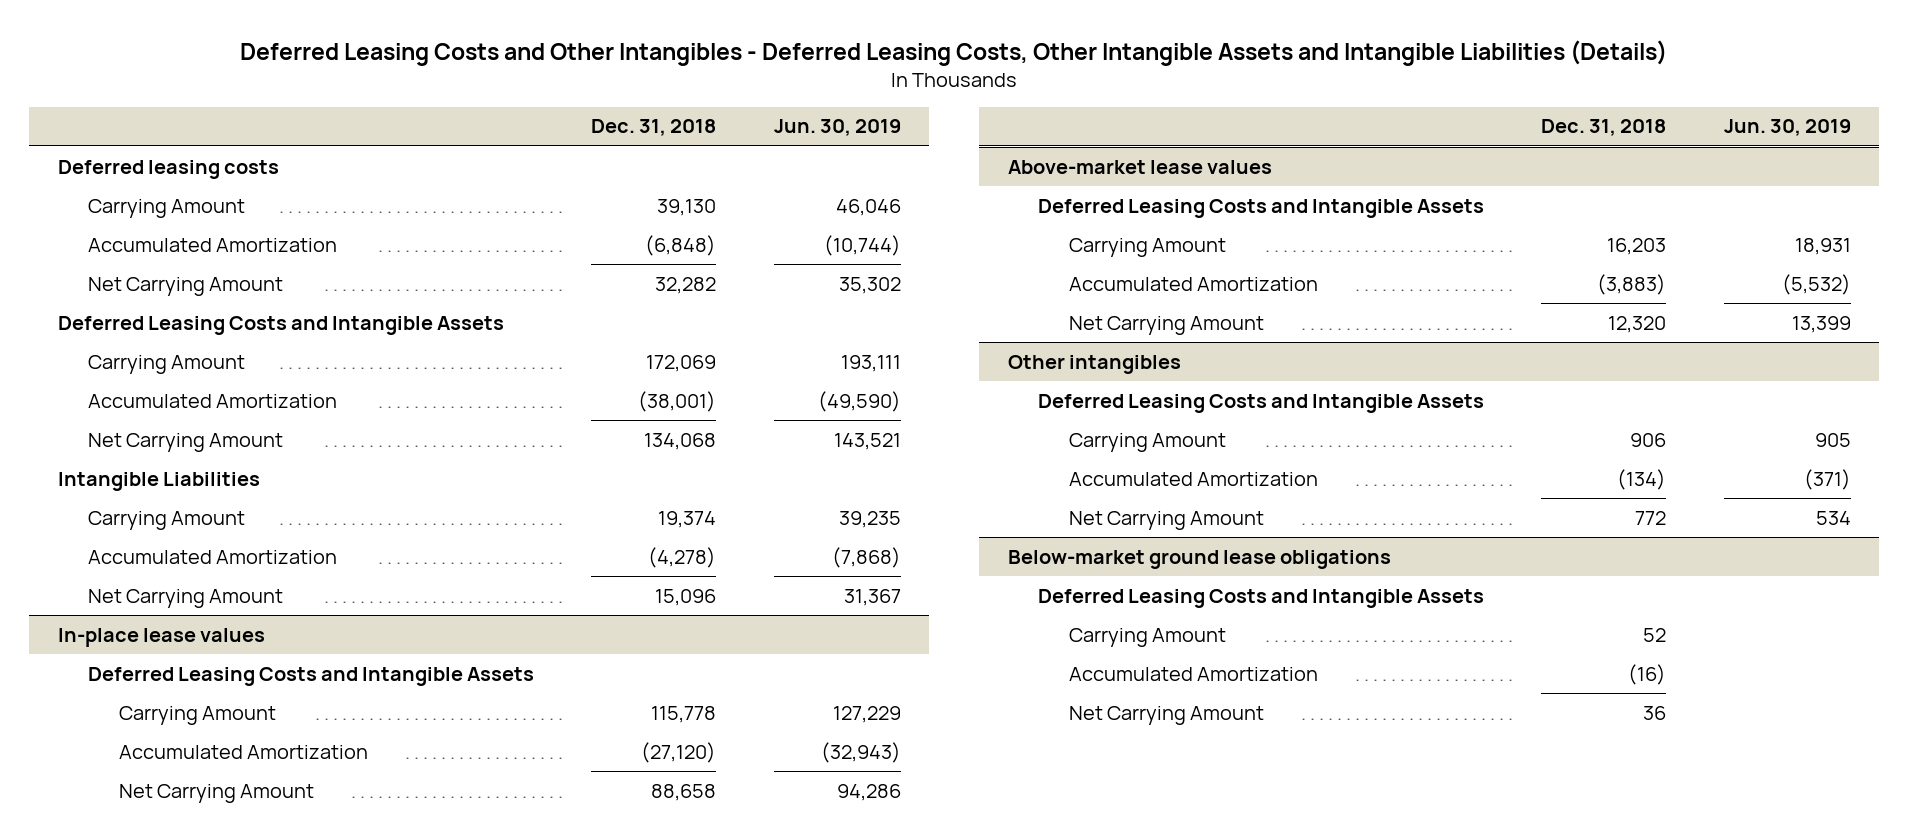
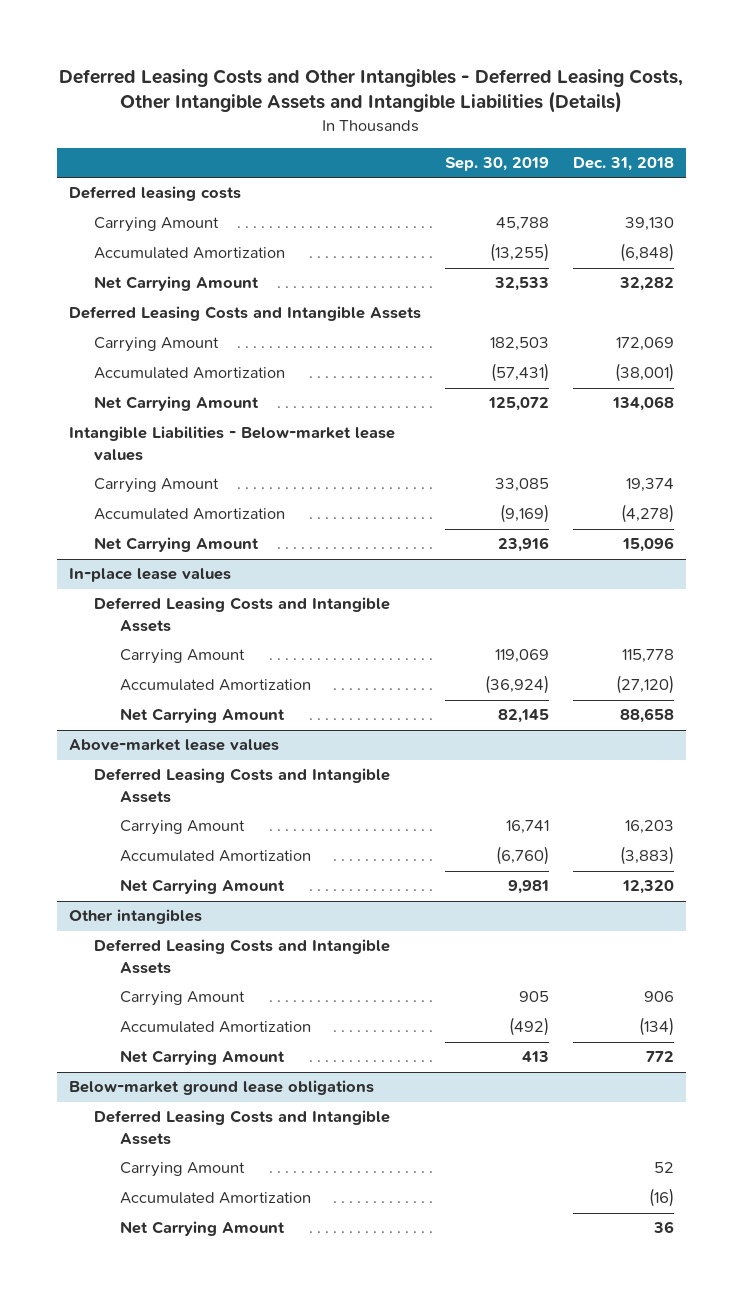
[773,119,901,137] Jun. 30, 2019 -> none
none -> [444,156,549,171] Sep. 30, 2019
[57,471,260,491] Intangible Liabilities -> [68,426,395,461] Intangible Liabilities - Below-market lease values

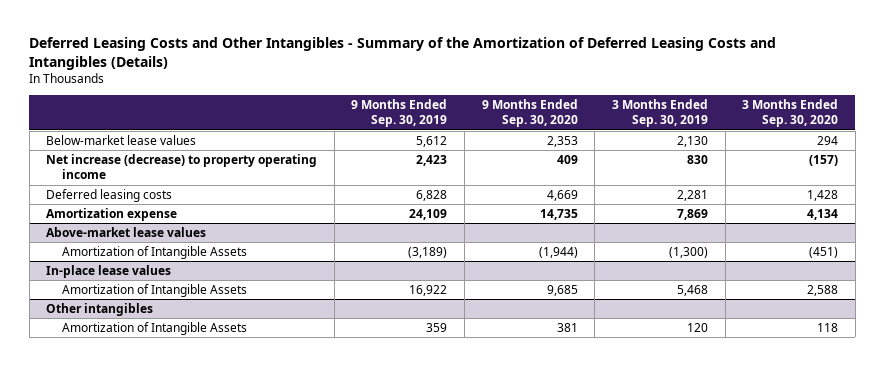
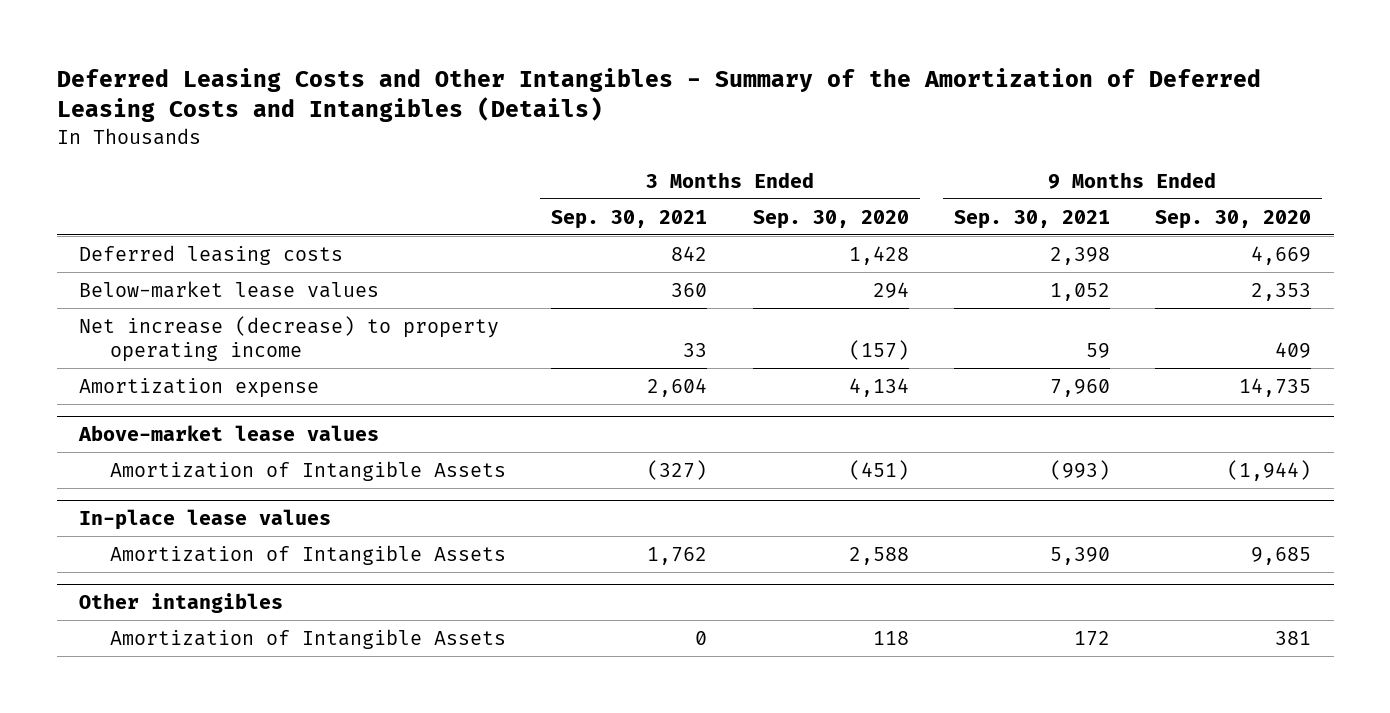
[351,99,448,128] 9 Months Ended Sep. 30, 2019 -> none
[611,99,708,128] 3 Months Ended Sep. 30, 2019 -> none
none -> [551,209,708,229] Sep. 30, 2021
none -> [953,209,1110,229] Sep. 30, 2021
[46,189,173,203] Deferred leasing costs -> [79,244,344,265] Deferred leasing costs

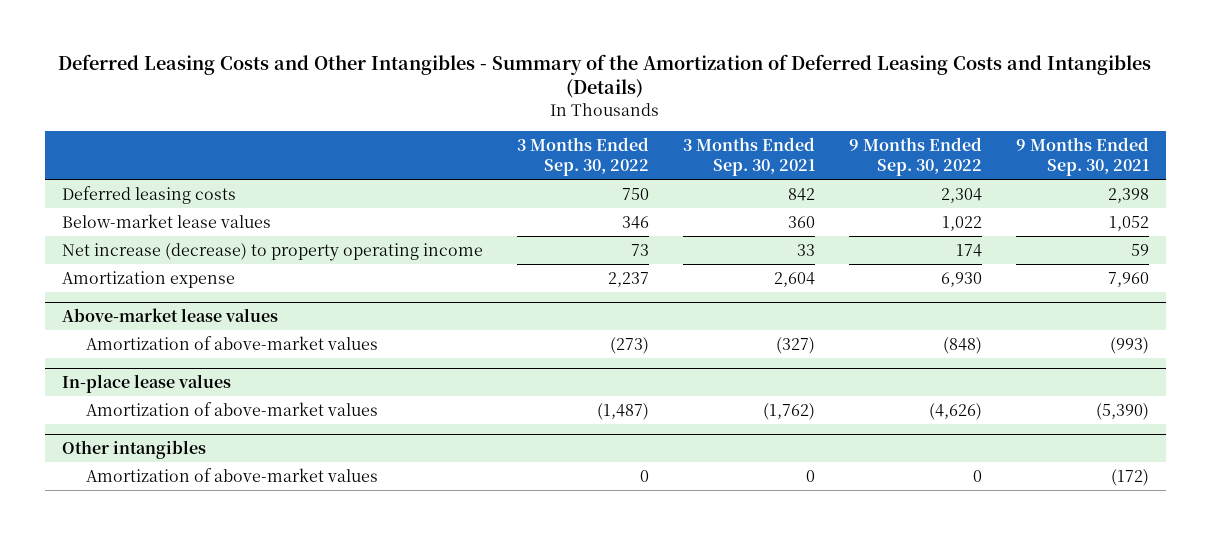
[752,209,909,229] Sep. 30, 2020 -> none
[1155,209,1312,229] Sep. 30, 2020 -> none
none -> [517,136,650,177] 3 Months Ended Sep. 30, 2022
none -> [848,136,982,177] 9 Months Ended Sep. 30, 2022
[110,460,507,481] Amortization of Intangible Assets -> [86,335,379,350] Amortization of above-market values
[110,544,507,565] Amortization of Intangible Assets -> [86,401,379,416] Amortization of above-market values
[647,546,708,565] 1,762 -> [762,402,815,420] (1,762)
[1049,546,1110,565] 5,390 -> [1095,402,1149,420] (5,390)
[110,628,507,649] Amortization of Intangible Assets -> [86,467,379,482] Amortization of above-market values
[1073,630,1110,646] 172 -> [1110,468,1149,486] (172)

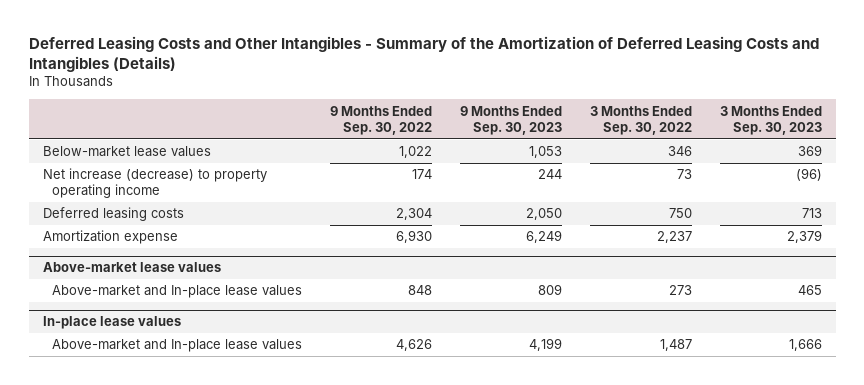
[682,136,815,177] 3 Months Ended Sep. 30, 2021 -> none
[1015,136,1149,177] 9 Months Ended Sep. 30, 2021 -> none
none -> [460,105,563,135] 9 Months Ended Sep. 30, 2023
none -> [719,105,822,135] 3 Months Ended Sep. 30, 2023
[62,185,237,204] Deferred leasing costs -> [42,207,184,222] Deferred leasing costs
[86,335,379,350] Amortization of above-market values -> [52,285,303,299] Above-market and In-place lease values
[610,336,650,354] (273) -> [668,285,692,296] 273
[942,336,982,354] (848) -> [408,285,433,296] 848
[62,439,207,459] Other intangibles -> none
[86,467,379,482] Amortization of above-market values -> none
[86,401,379,416] Amortization of above-market values -> [52,339,303,353] Above-market and In-place lease values
[597,402,650,420] (1,487) -> [659,339,692,352] 1,487
[928,402,982,420] (4,626) -> [396,339,433,352] 4,626

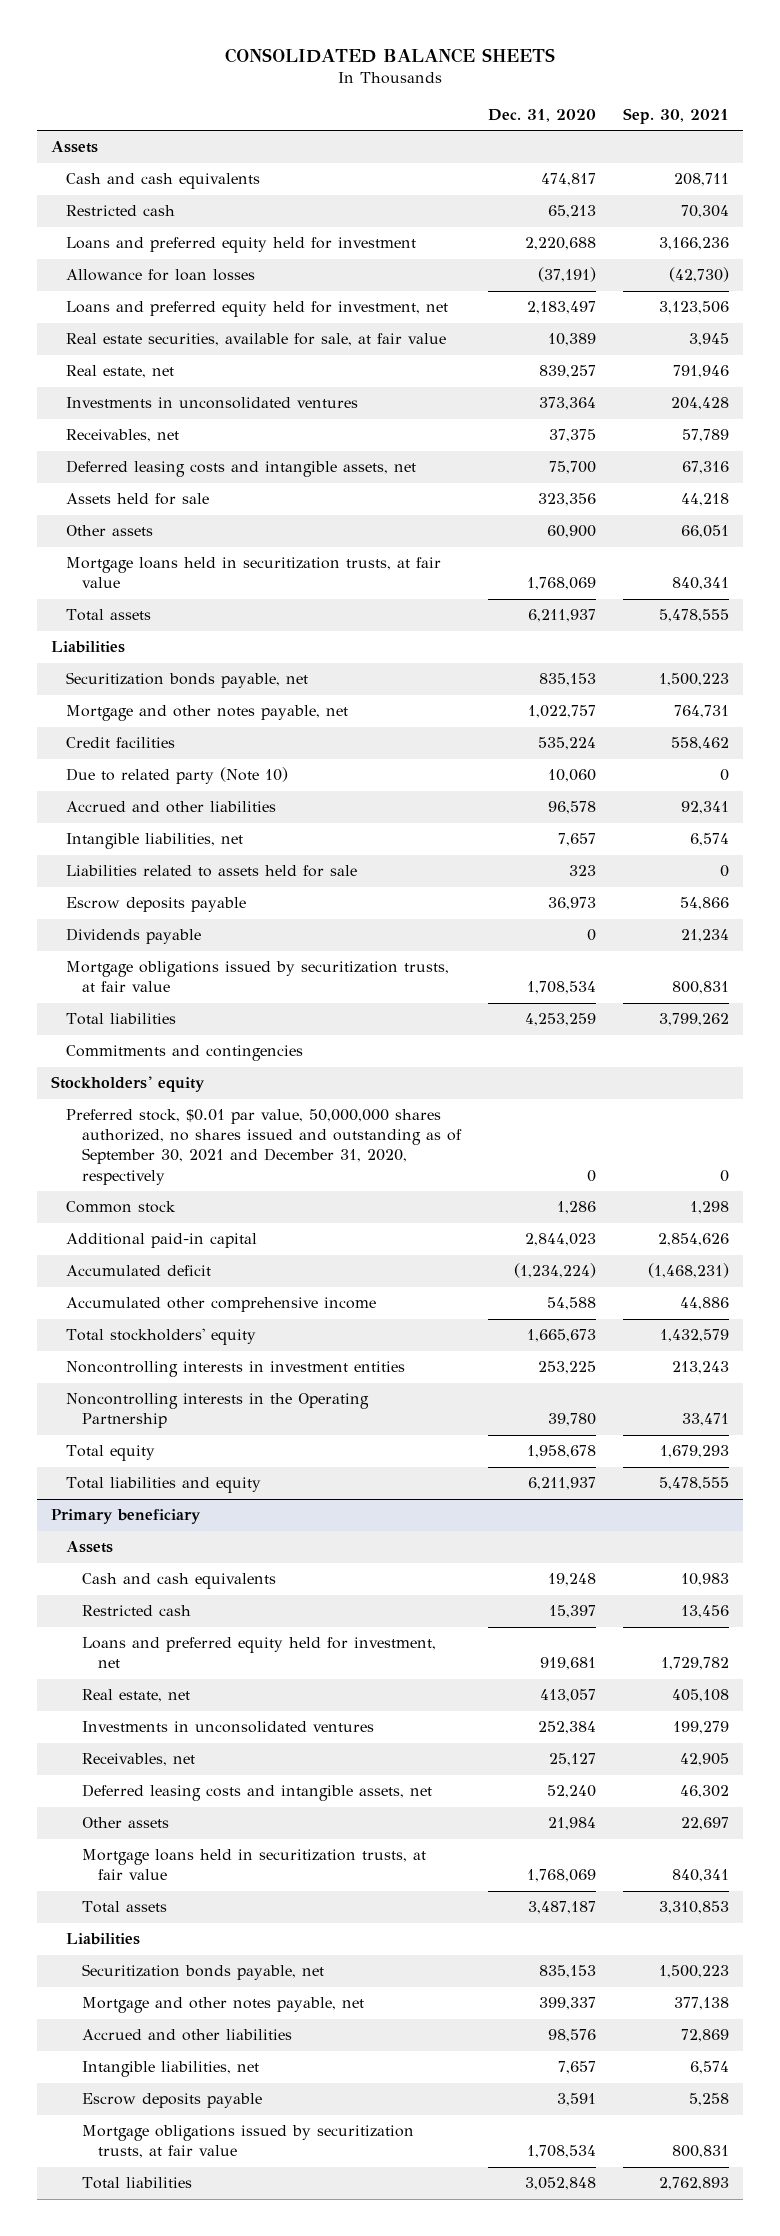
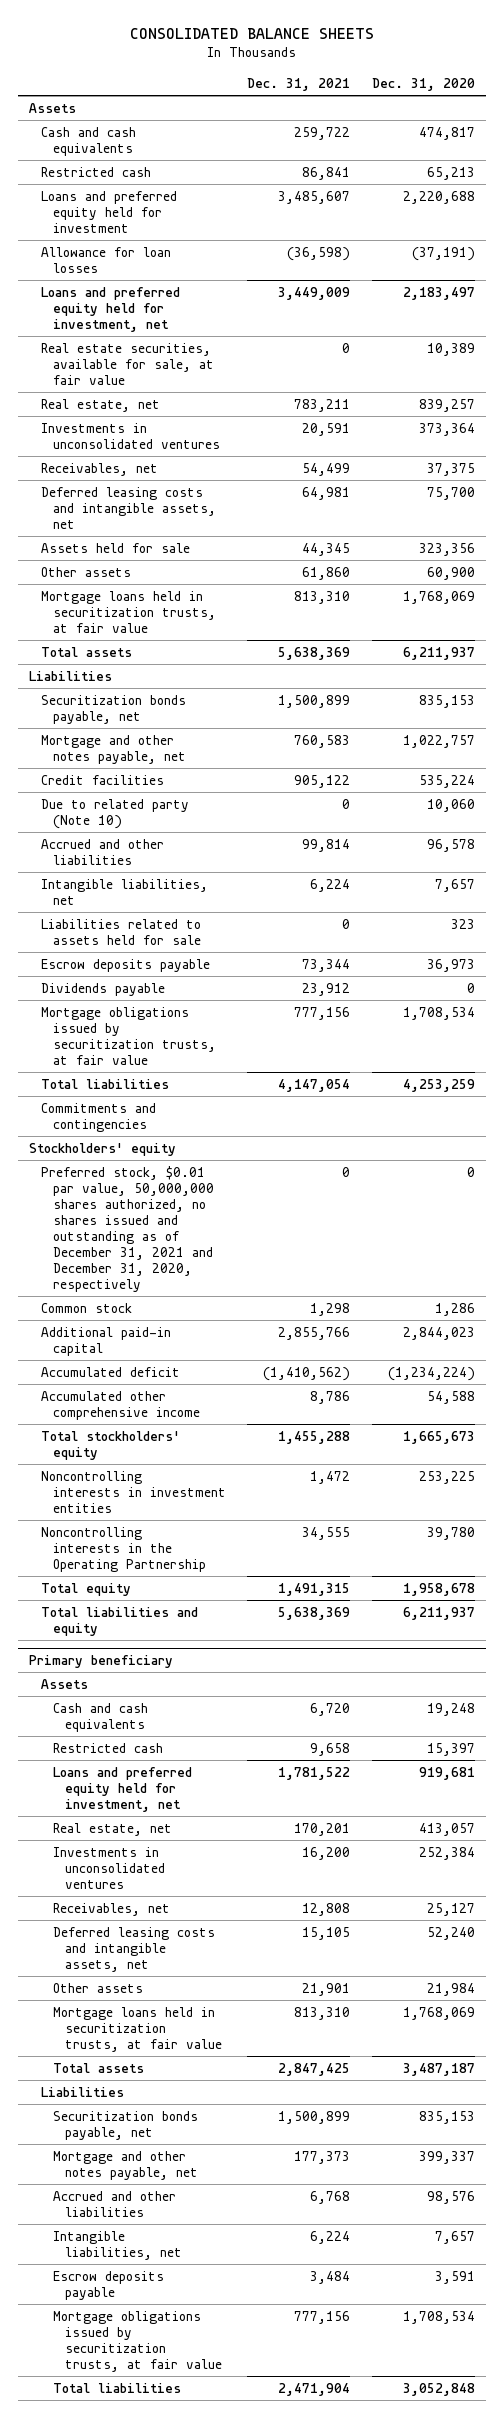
[623,108,730,125] Sep. 30, 2021 -> none
none -> [247,77,351,91] Dec. 31, 2021
[66,1109,463,1185] Preferred stock, $0.01 par value, 50,000,000 shares authorized, no shares issued and outstanding as of September 30, 2021 and December 31, 2020, respectively -> [40,1165,214,1292] Preferred stock, $0.01 par value, 50,000,000 shares authorized, no shares issued and outstanding as of December 31, 2021 and December 31, 2020, respectively

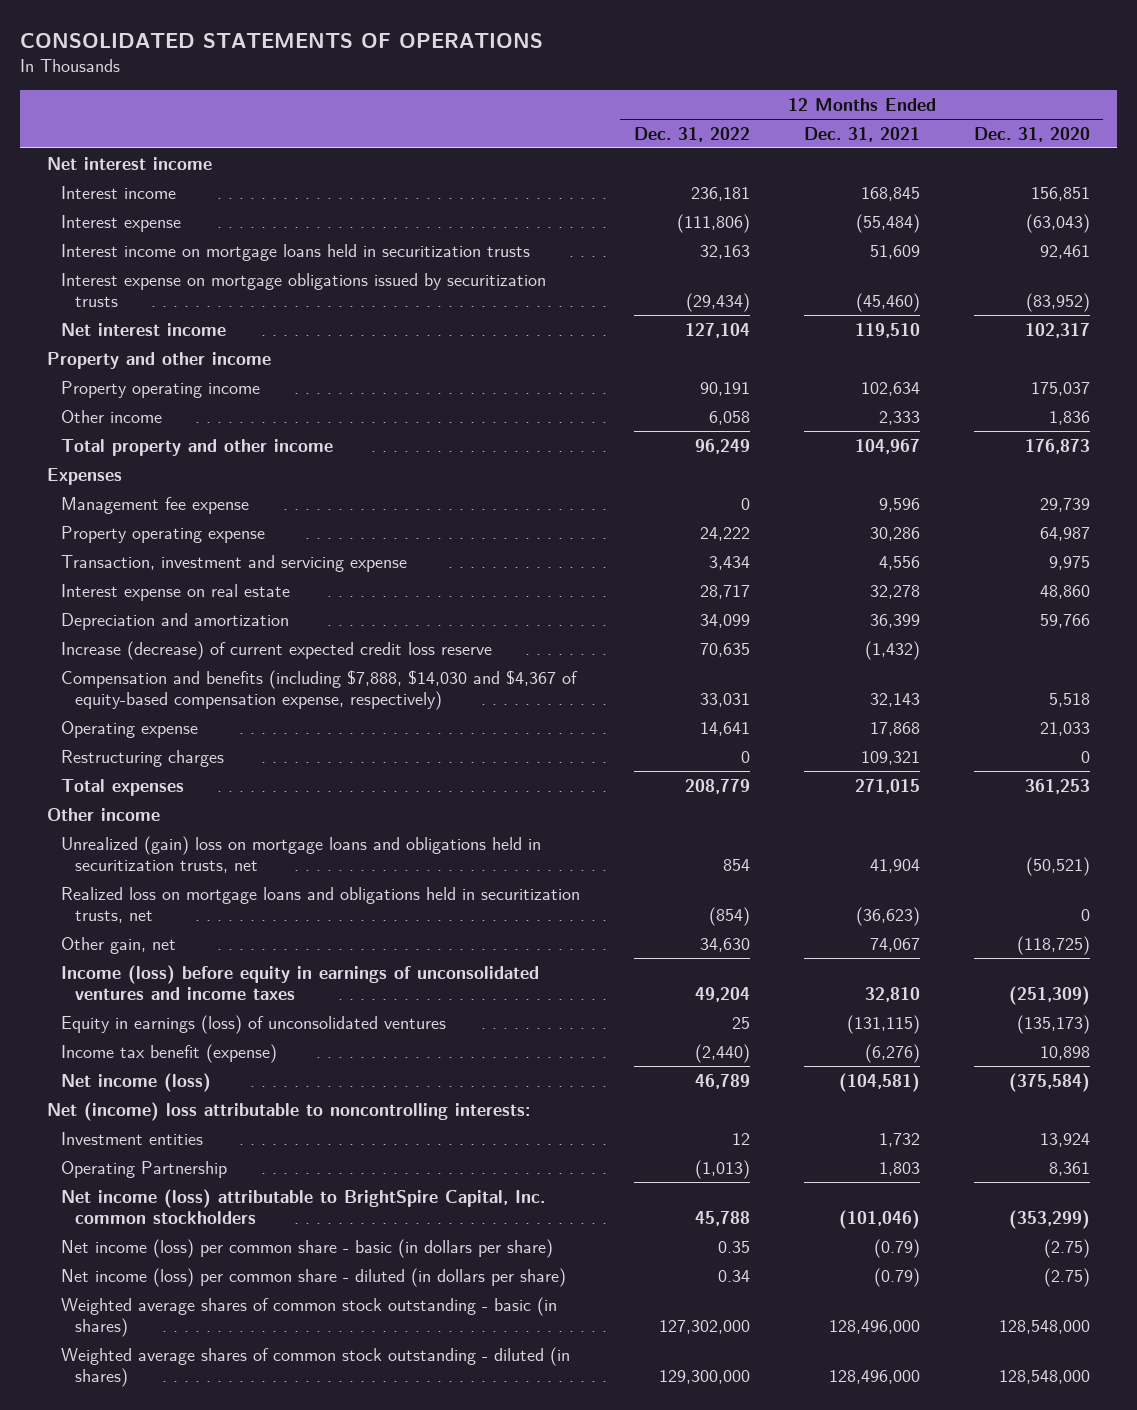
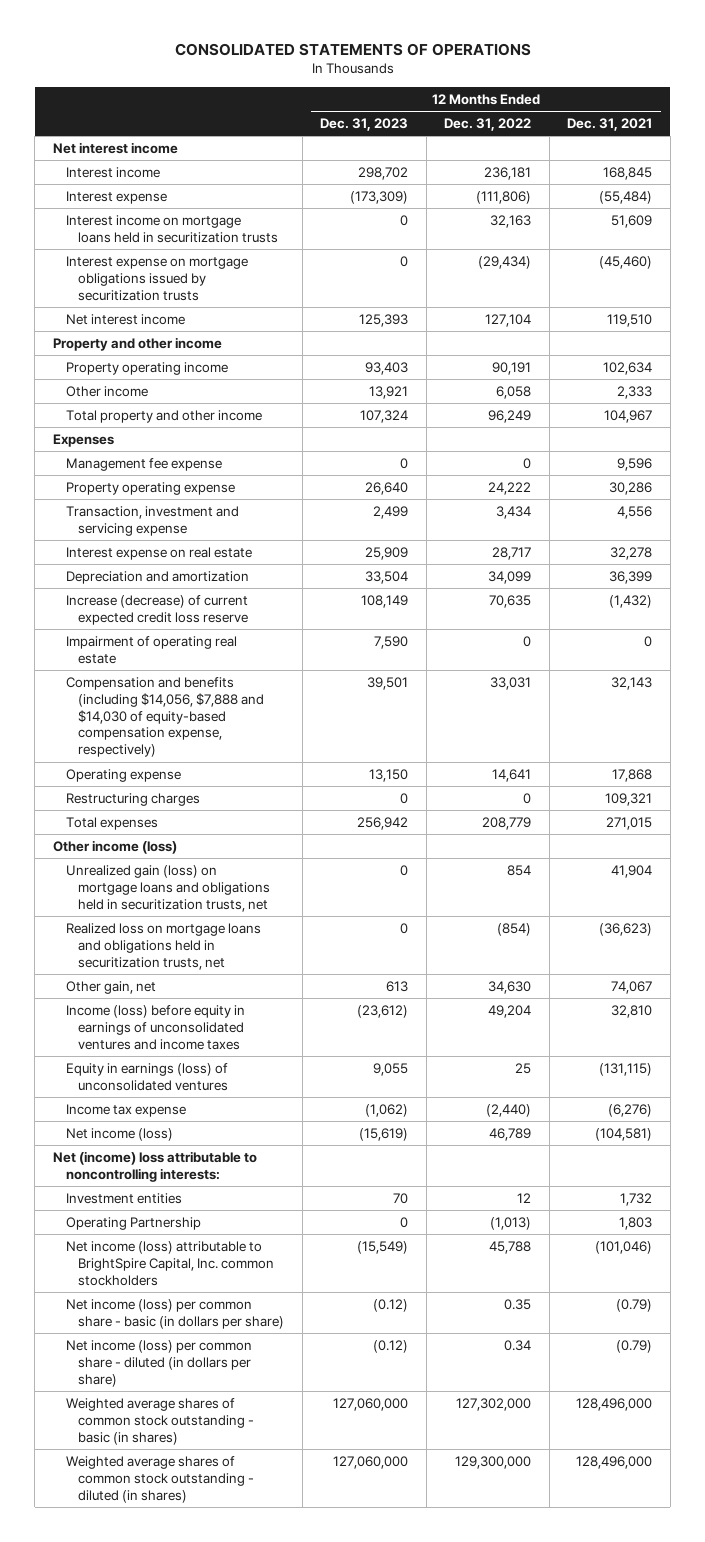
[973,126,1090,142] Dec. 31, 2020 -> none
none -> [320,117,409,131] Dec. 31, 2023
none -> [65,635,237,664] Impairment of operating real estate
[60,669,578,710] Compensation and benefits (including $7,888, $14,030 and $4,367 of equity-based compensation expense, respectively) -> [65,676,265,758] Compensation and benefits (including $14,056, $7,888 and $14,030 of equity-based compensation expense, respectively)
[46,807,160,821] Other income -> [52,839,177,854] Other income (loss)
[60,835,541,873] Unrealized (gain) loss on mortgage loans and obligations held in securitization trusts, net -> [65,864,271,912] Unrealized gain (loss) on mortgage loans and obligations held in securitization trusts, net
[60,1043,277,1063] Income tax benefit (expense) -> [65,1103,186,1117] Income tax expense

